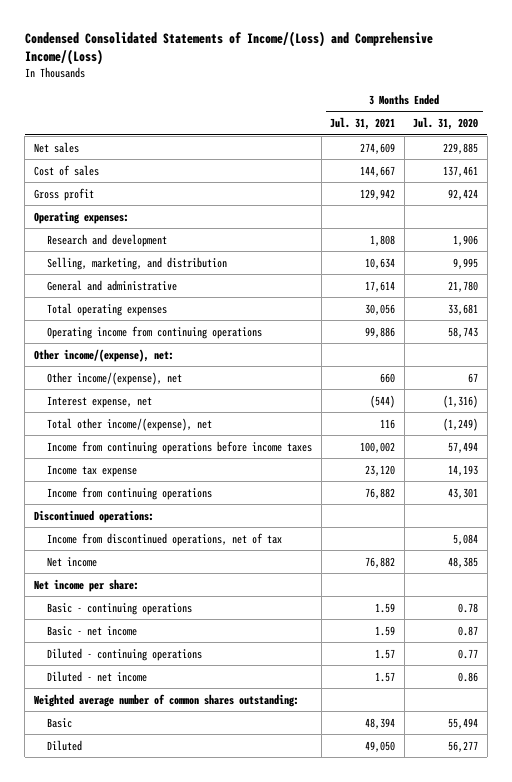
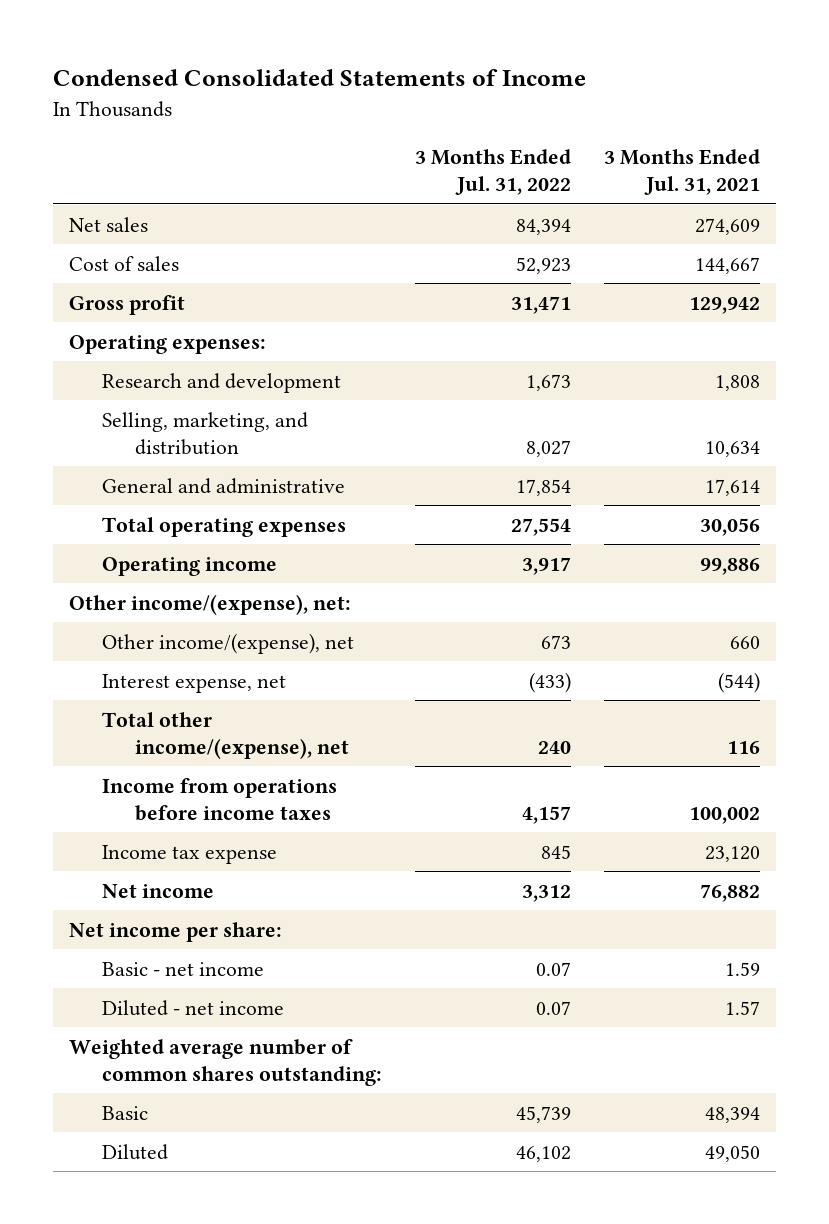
[24,31,433,66] Condensed Consolidated Statements of Income/(Loss) and Comprehensive Income/(Loss) -> [52,69,586,87] Condensed Consolidated Statements of Income
[413,117,479,131] Jul. 31, 2020 -> none
none -> [414,149,571,196] 3 Months Ended Jul. 31, 2022
[47,325,263,339] Operating income from continuing operations -> [101,556,277,576] Operating income
[47,440,313,454] Income from continuing operations before income taxes -> [101,777,337,821] Income from operations before income taxes
[47,486,213,500] Income from continuing operations -> none
[33,509,154,523] Discontinued operations: -> none
[47,532,283,546] Income from discontinued operations, net of tax -> none
[47,602,193,615] Basic - continuing operations -> none
[47,647,203,661] Diluted - continuing operations -> none

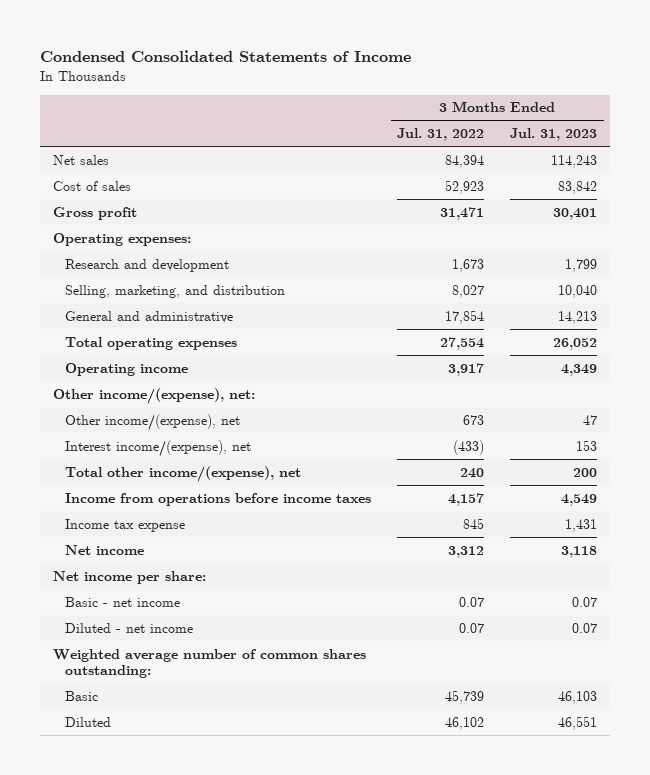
[603,149,760,196] 3 Months Ended Jul. 31, 2021 -> none
none -> [510,128,598,142] Jul. 31, 2023
[101,673,286,693] Interest expense, net -> [65,439,252,457] Interest income/(expense), net

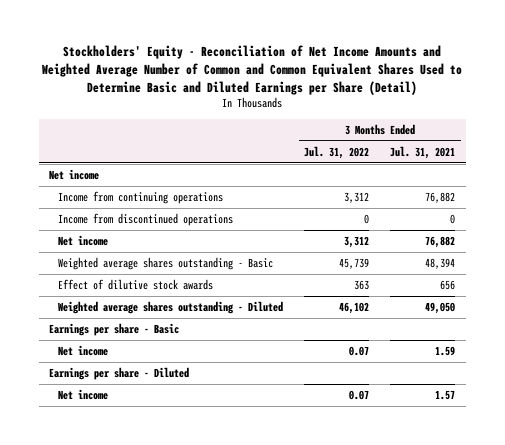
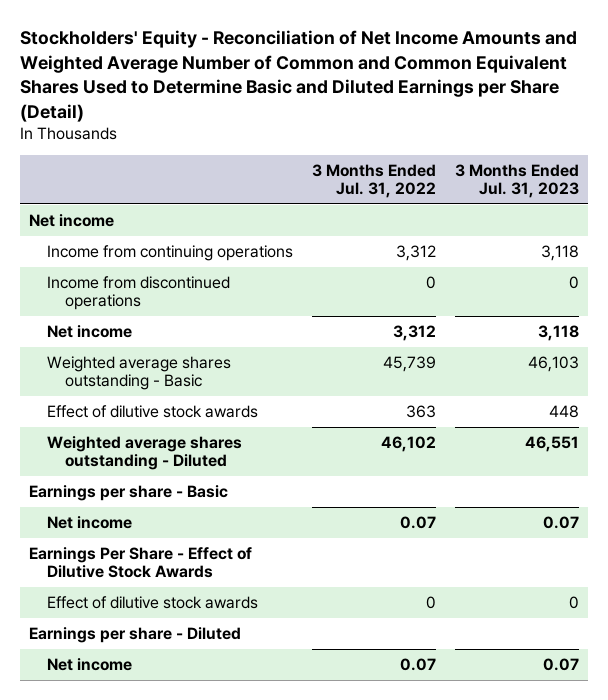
[390,145,456,159] Jul. 31, 2021 -> none
none -> [454,163,579,199] 3 Months Ended Jul. 31, 2023
none -> [29,546,253,579] Earnings Per Share - Effect of Dilutive Stock Awards
none -> [47,595,259,609] Effect of dilutive stock awards

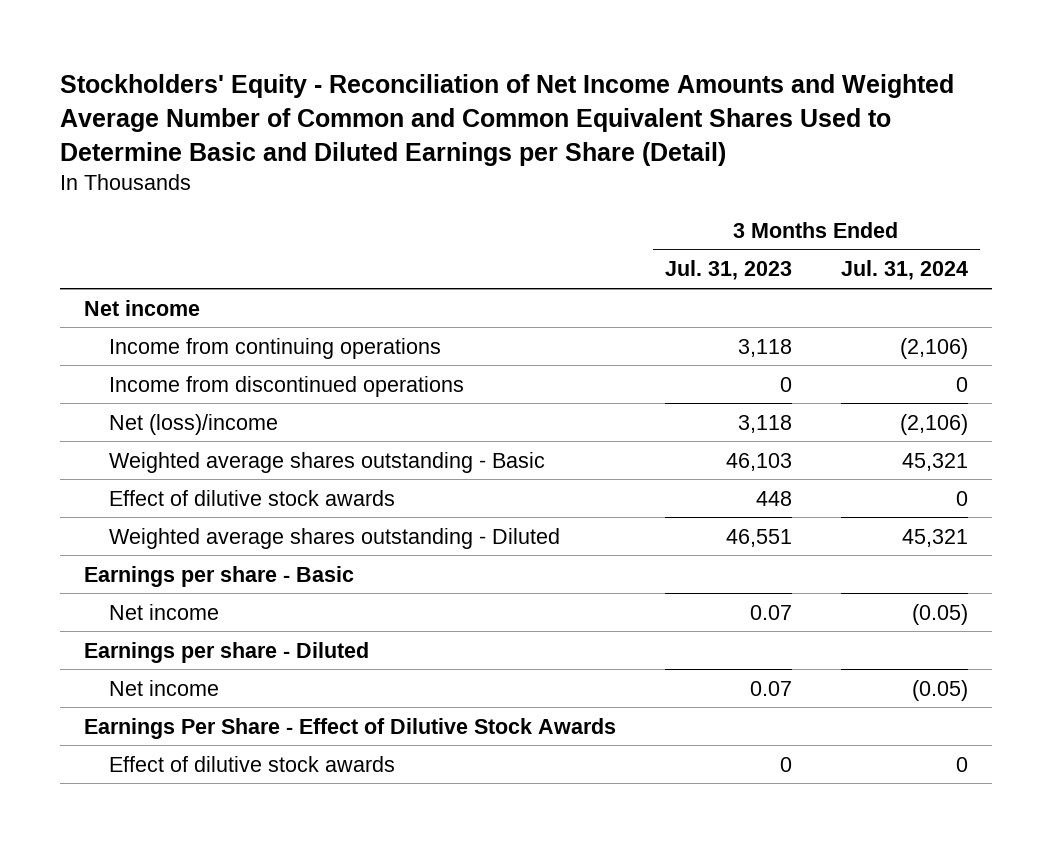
[312,163,437,199] 3 Months Ended Jul. 31, 2022 -> none
none -> [840,260,968,281] Jul. 31, 2024
[47,324,133,338] Net income -> [108,413,278,435] Net (loss)/income
[29,546,253,579] Earnings Per Share - Effect of Dilutive Stock Awards -> [84,717,617,739] Earnings Per Share - Effect of Dilutive Stock Awards
[47,595,259,609] Effect of dilutive stock awards -> [108,755,395,772] Effect of dilutive stock awards

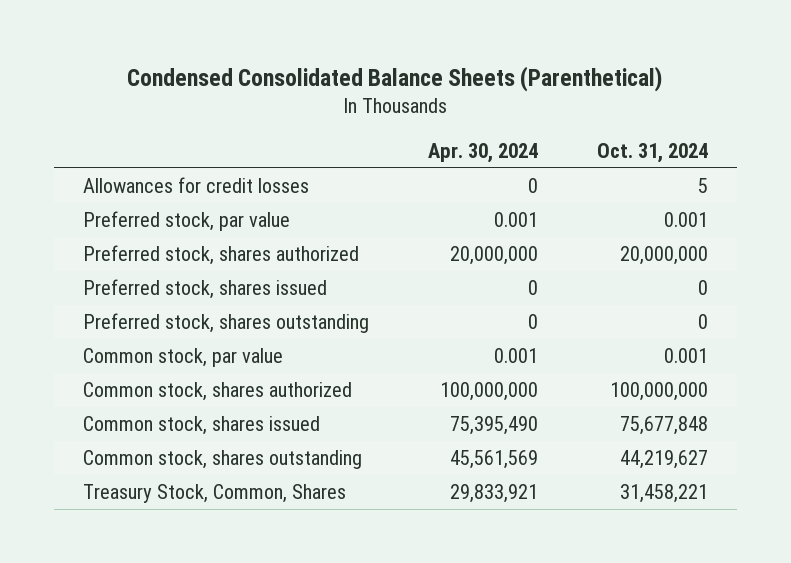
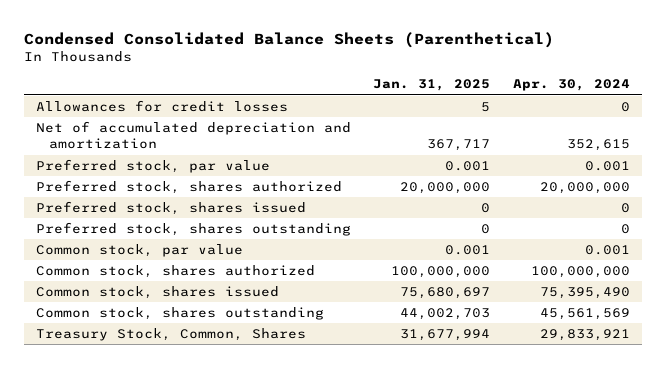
[596,143,708,164] Oct. 31, 2024 -> none
none -> [373,79,491,92] Jan. 31, 2025
none -> [35,121,351,150] Net of accumulated depreciation and amortization

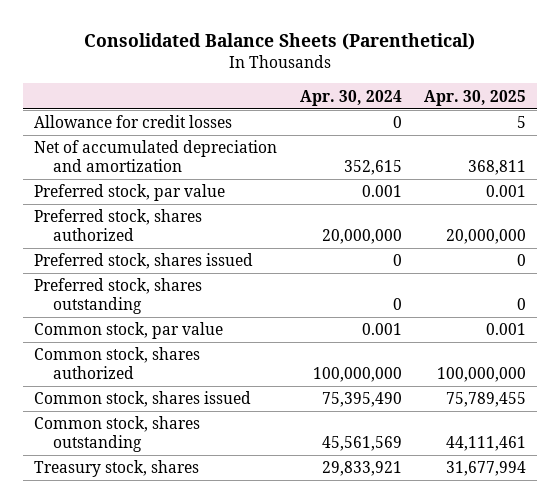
[24,31,555,48] Condensed Consolidated Balance Sheets (Parenthetical) -> [84,33,476,51] Consolidated Balance Sheets (Parenthetical)
[373,79,491,92] Jan. 31, 2025 -> none
none -> [424,89,527,106] Apr. 30, 2025
[35,100,288,113] Allowances for credit losses -> [34,115,233,129] Allowance for credit losses
[35,328,306,342] Treasury Stock, Common, Shares -> [34,460,200,478] Treasury stock, shares

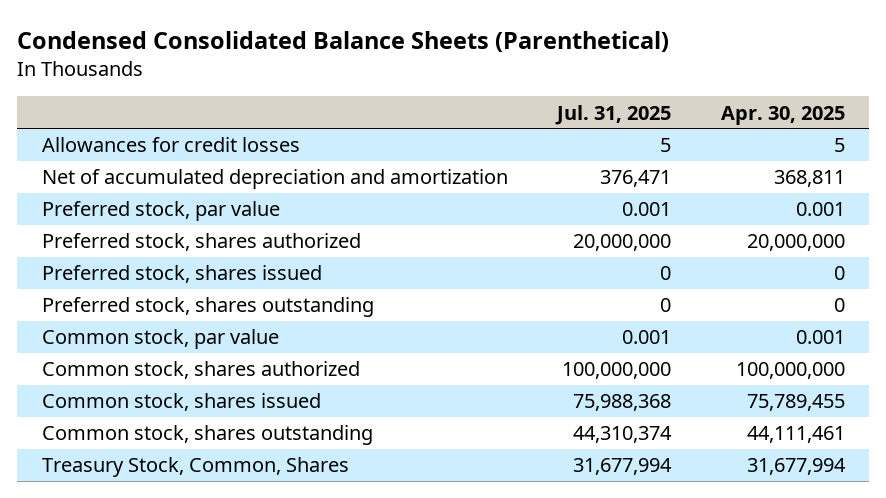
[84,33,476,51] Consolidated Balance Sheets (Parenthetical) -> [17,30,670,52] Condensed Consolidated Balance Sheets (Parenthetical)
[299,89,402,106] Apr. 30, 2024 -> none
none -> [555,104,672,125] Jul. 31, 2025
[34,115,233,129] Allowance for credit losses -> [41,137,300,153] Allowances for credit losses
[34,460,200,478] Treasury stock, shares -> [41,457,349,478] Treasury Stock, Common, Shares

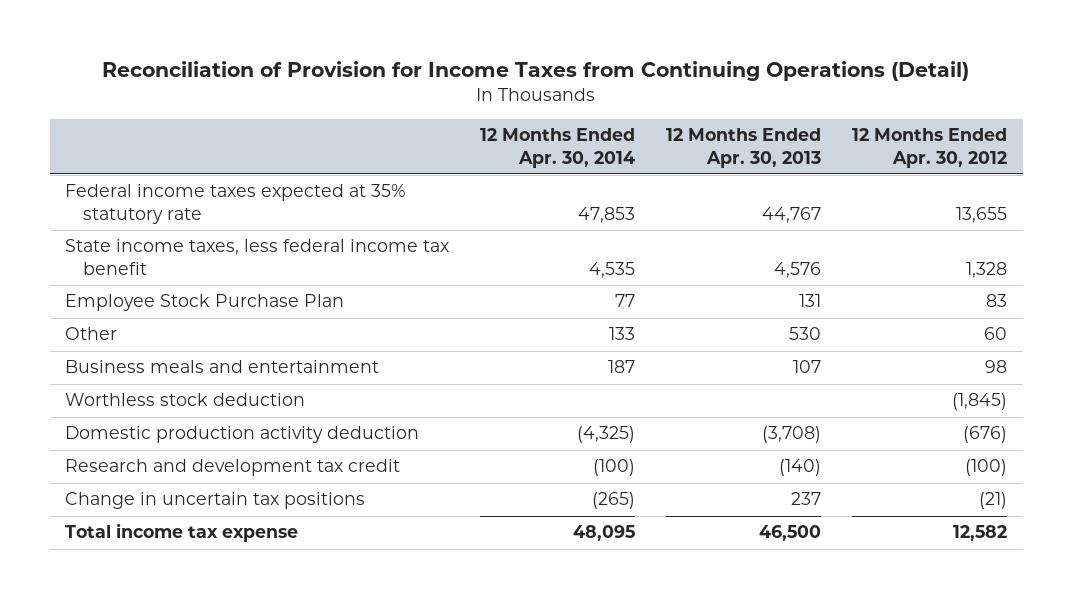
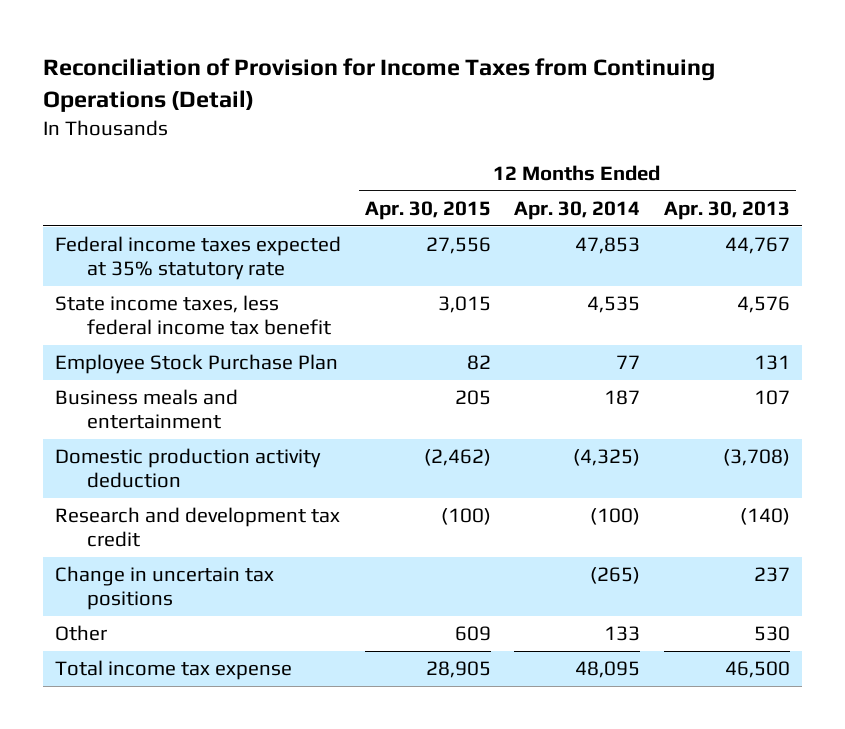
[852,128,1008,168] 12 Months Ended Apr. 30, 2012 -> none
none -> [364,200,491,220] Apr. 30, 2015
[65,393,306,407] Worthless stock deduction -> none
[65,327,118,341] Other -> [55,625,108,642] Other

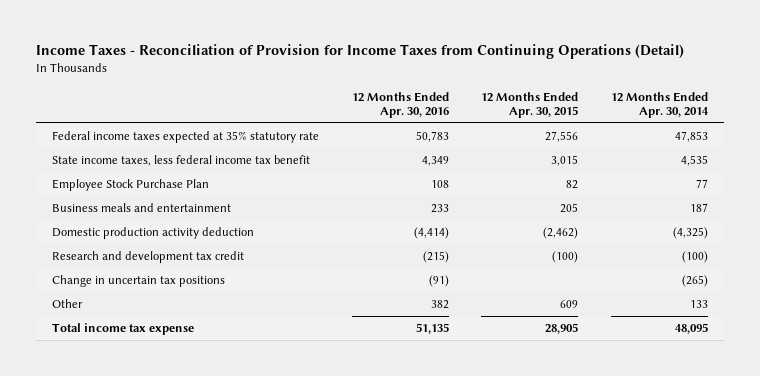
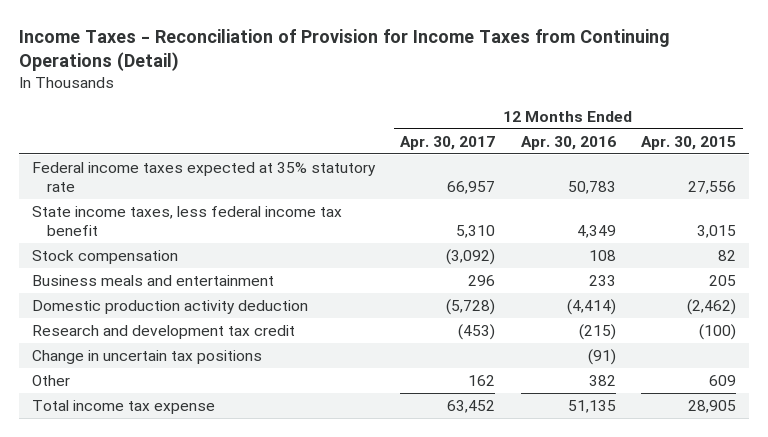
[611,91,710,118] 12 Months Ended Apr. 30, 2014 -> none
none -> [400,135,496,150] Apr. 30, 2017
[52,179,210,192] Employee Stock Purchase Plan -> [31,250,178,265] Stock compensation

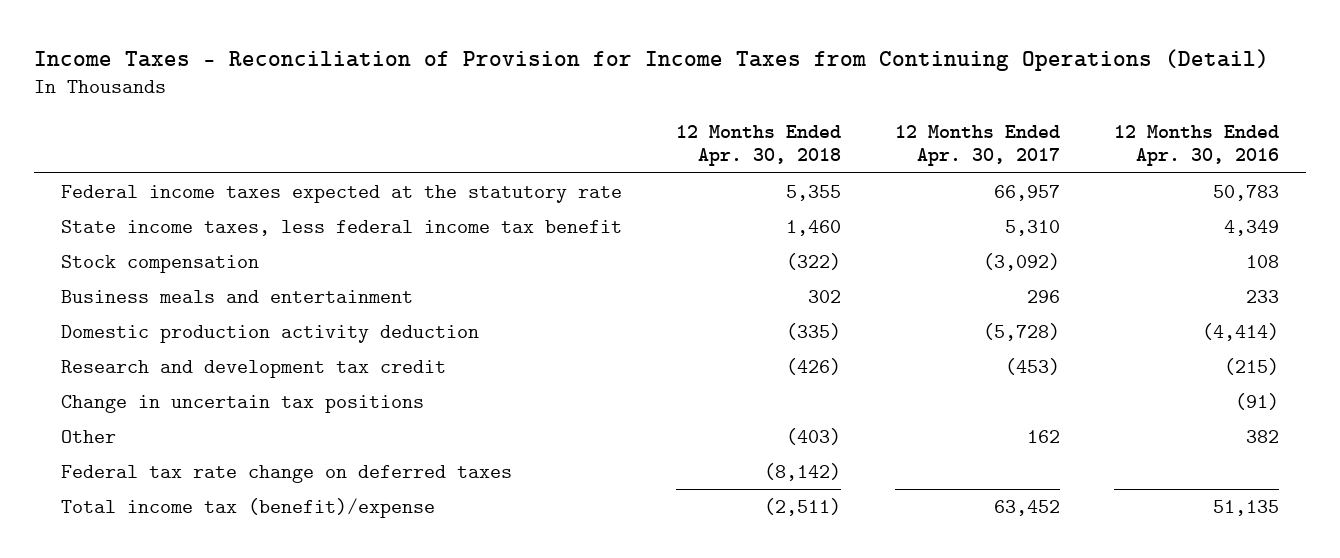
[641,135,737,150] Apr. 30, 2015 -> none
none -> [675,124,841,167] 12 Months Ended Apr. 30, 2018
[31,162,376,192] Federal income taxes expected at 35% statutory rate -> [60,184,622,203] Federal income taxes expected at the statutory rate
none -> [60,464,512,483] Federal tax rate change on deferred taxes
[31,400,215,415] Total income tax expense -> [60,497,435,518] Total income tax (benefit)/expense

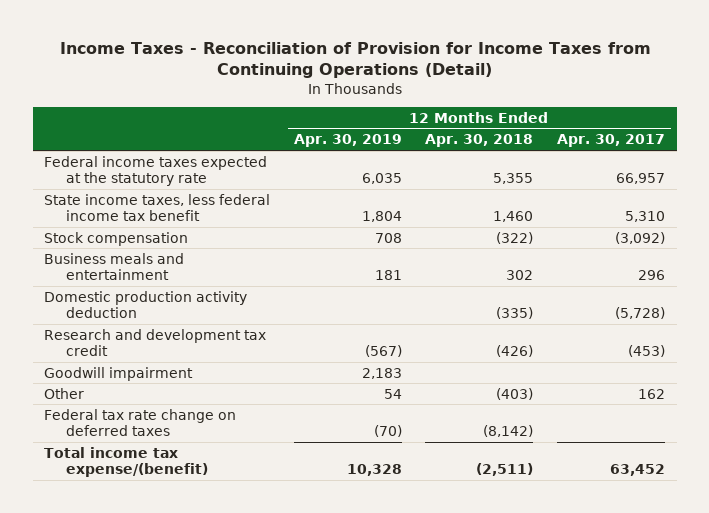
[1113,124,1279,167] 12 Months Ended Apr. 30, 2016 -> none
none -> [293,134,402,148] Apr. 30, 2019
[60,394,424,413] Change in uncertain tax positions -> none
none -> [44,366,194,381] Goodwill impairment
[60,497,435,518] Total income tax (benefit)/expense -> [44,446,209,478] Total income tax expense/(benefit)

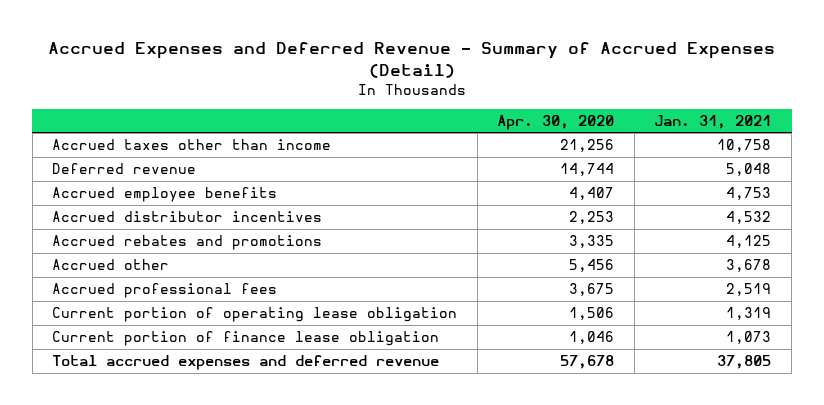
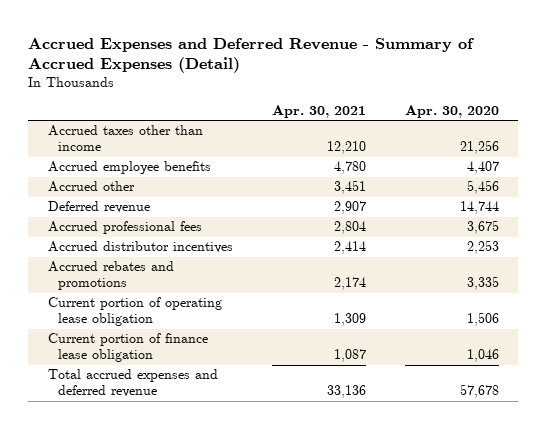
[654,114,772,129] Jan. 31, 2021 -> none
none -> [271,104,366,118] Apr. 30, 2021
[52,163,197,175] Deferred revenue -> [47,201,150,214] Deferred revenue
[52,211,323,223] Accrued distributor incentives -> [47,241,233,254] Accrued distributor incentives
[52,235,323,251] Accrued rebates and promotions -> [47,261,174,291] Accrued rebates and promotions

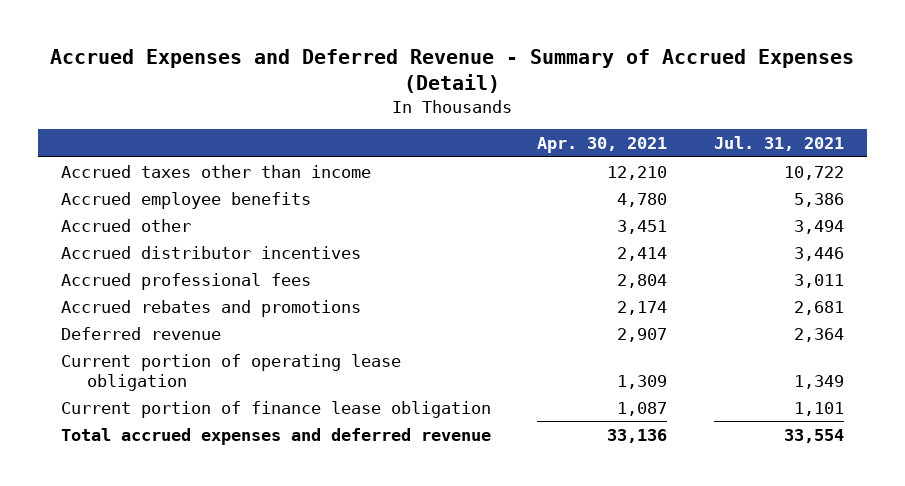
[404,104,499,118] Apr. 30, 2020 -> none
none -> [713,136,844,152] Jul. 31, 2021
[47,221,202,235] Accrued professional fees -> [60,272,311,290] Accrued professional fees
[47,201,150,214] Deferred revenue -> [60,326,221,340] Deferred revenue

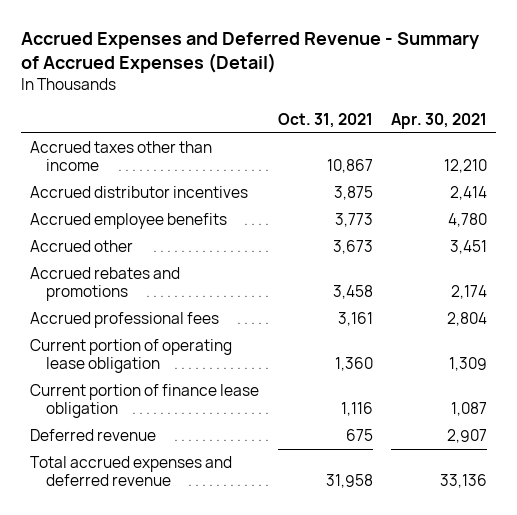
[713,136,844,152] Jul. 31, 2021 -> none
none -> [277,112,373,128] Oct. 31, 2021
[60,245,361,259] Accrued distributor incentives -> [30,186,249,199] Accrued distributor incentives
[60,272,311,290] Accrued professional fees -> [30,312,220,329] Accrued professional fees
[60,326,221,340] Deferred revenue -> [30,429,157,442] Deferred revenue

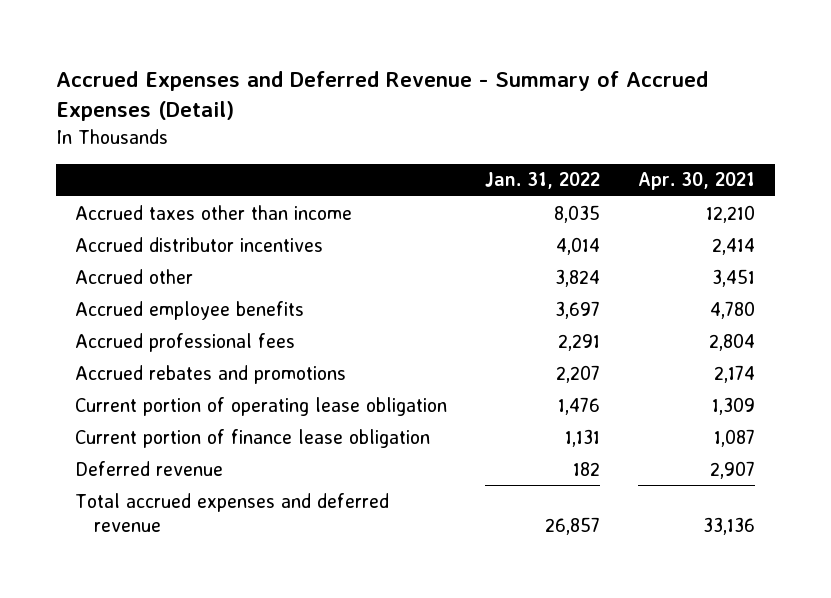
[277,112,373,128] Oct. 31, 2021 -> none
none -> [485,172,601,190] Jan. 31, 2022
[30,213,228,230] Accrued employee benefits -> [75,300,305,320] Accrued employee benefits
[30,267,181,302] Accrued rebates and promotions -> [75,364,347,384] Accrued rebates and promotions

